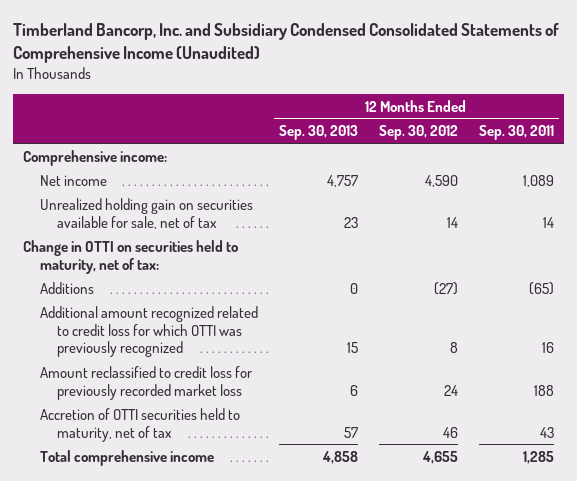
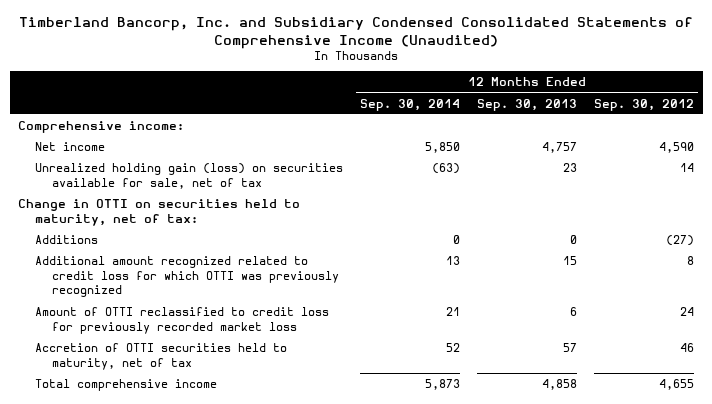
[478,125,554,141] Sep. 30, 2011 -> none
none -> [360,98,461,111] Sep. 30, 2014
[40,197,254,229] Unrealized holding gain on securities available for sale, net of tax -> [35,162,344,189] Unrealized holding gain (loss) on securities available for sale, net of tax
[40,365,254,400] Amount reclassified to credit loss for previously recorded market loss -> [35,306,330,334] Amount of OTTI reclassified to credit loss for previously recorded market loss

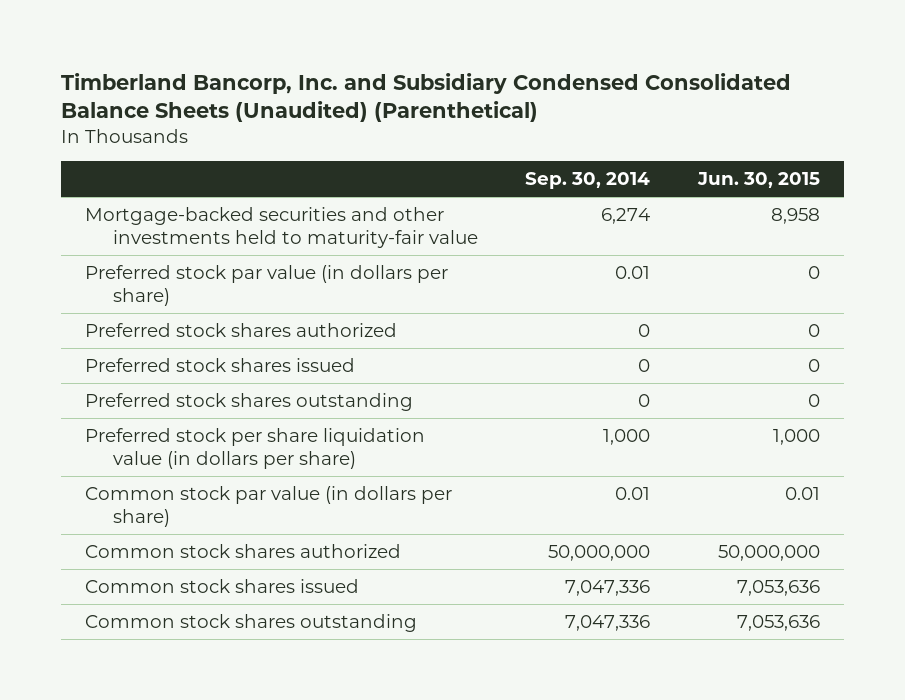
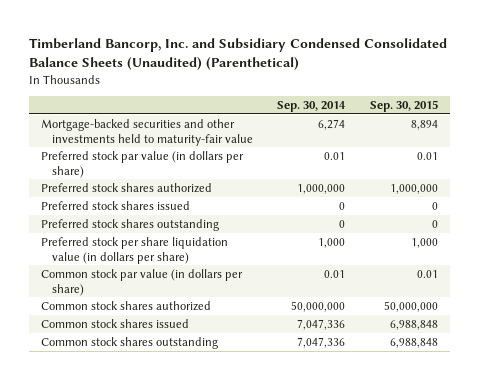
[696,172,820,189] Jun. 30, 2015 -> none
none -> [369,100,438,113] Sep. 30, 2015
[638,324,651,338] 0 -> [297,183,346,194] 1,000,000

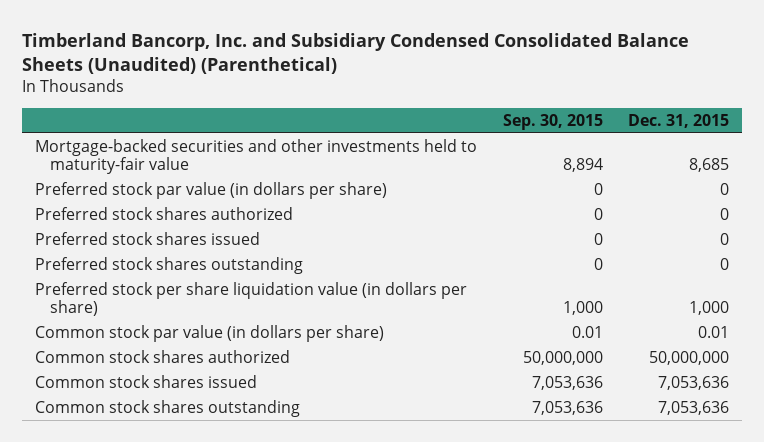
[277,101,347,113] Sep. 30, 2014 -> none
none -> [628,113,730,128] Dec. 31, 2015
[416,151,438,160] 0.01 -> [593,182,603,195] 0
[389,183,438,194] 1,000,000 -> [593,207,603,220] 0
[389,319,438,330] 6,988,848 -> [531,375,603,390] 7,053,636
[389,337,438,348] 6,988,848 -> [531,400,603,415] 7,053,636

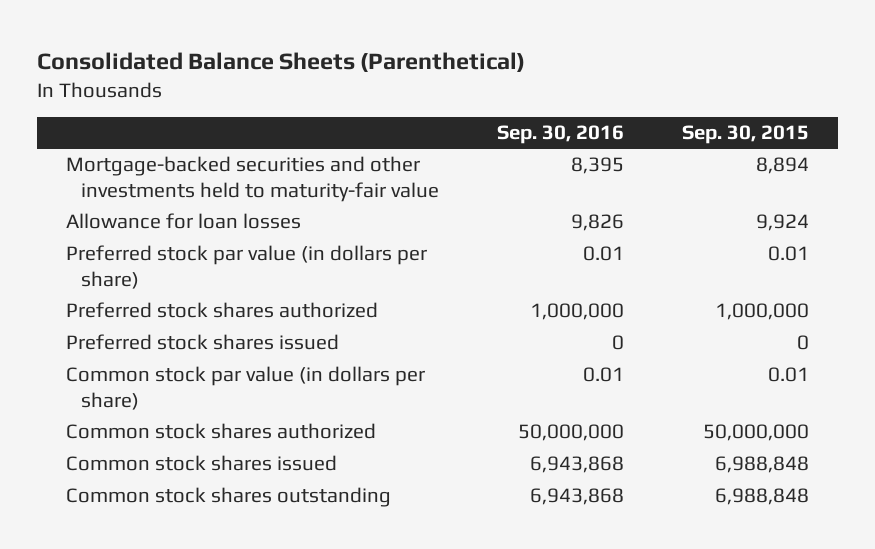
[22,32,690,75] Timberland Bancorp, Inc. and Subsidiary Condensed Consolidated Balance Sheets (Unaudited) (Parenthetical) -> [37,51,526,72] Consolidated Balance Sheets (Parenthetical)
[628,113,730,128] Dec. 31, 2015 -> none
none -> [496,125,624,145] Sep. 30, 2016
none -> [66,213,302,230] Allowance for loan losses
[593,182,603,195] 0 -> [768,246,810,262] 0.01
[593,207,603,220] 0 -> [715,303,810,321] 1,000,000
[35,256,304,274] Preferred stock shares outstanding -> none
[35,281,468,317] Preferred stock per share liquidation value (in dollars per share) -> none
[531,375,603,390] 7,053,636 -> [715,456,810,474] 6,988,848
[531,400,603,415] 7,053,636 -> [715,488,810,506] 6,988,848

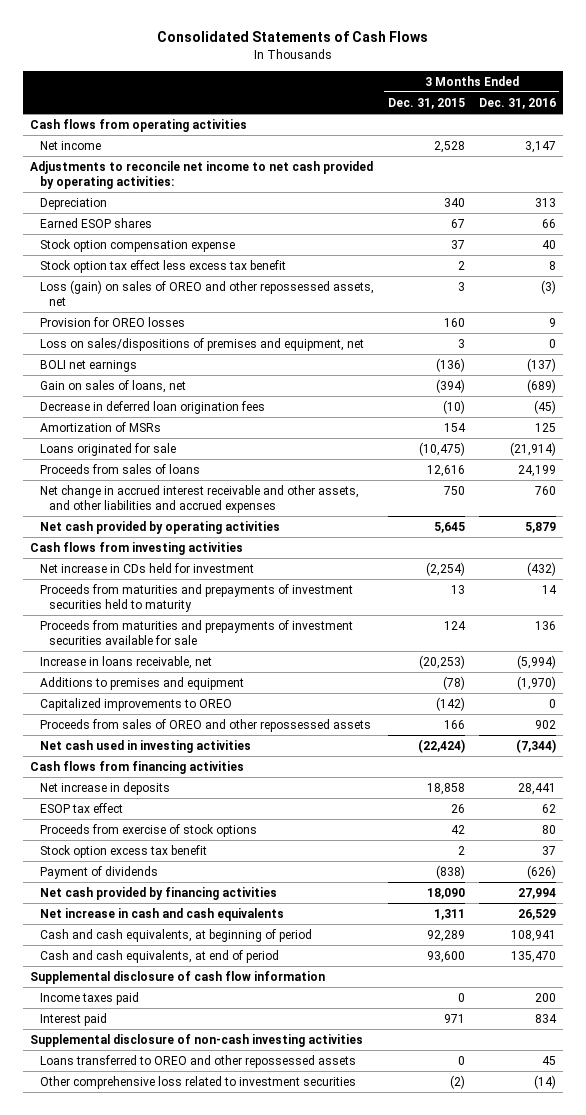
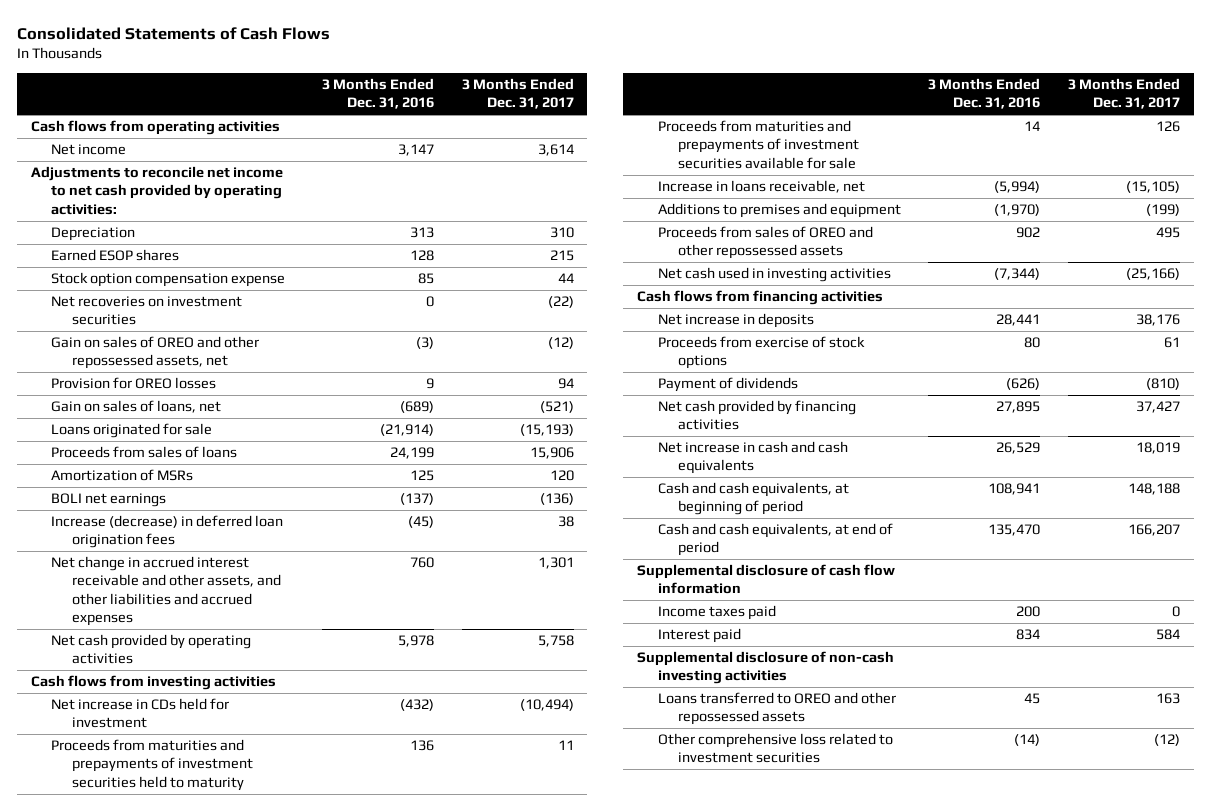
[387,97,465,109] Dec. 31, 2015 -> none
none -> [461,77,574,110] 3 Months Ended Dec. 31, 2017
[39,259,286,273] Stock option tax effect less excess tax benefit -> none
[541,218,556,228] 66 -> [409,250,434,262] 128
[541,239,556,249] 40 -> [417,273,434,285] 85
none -> [51,296,243,326] Net recoveries on investment securities
[39,279,374,306] Loss (gain) on sales of OREO and other repossessed assets, net -> [51,336,260,370] Gain on sales of OREO and other repossessed assets, net
[39,337,364,351] Loss on sales/dispositions of premises and equipment, net -> none
[39,400,265,414] Decrease in deferred loan origination fees -> none
[39,421,161,432] Amortization of MSRs -> [51,469,194,482] Amortization of MSRs
[39,359,137,372] BOLI net earnings -> [51,493,167,508] BOLI net earnings
none -> [51,515,284,549] Increase (decrease) in deferred loan origination fees
[524,521,556,533] 5,879 -> [397,635,434,648] 5,978
[541,584,557,594] 14 -> [409,740,434,752] 136
[534,620,556,630] 136 -> [1024,121,1041,132] 14
[39,697,232,711] Capitalized improvements to OREO -> none
[39,802,123,813] ESOP tax effect -> none
[39,844,207,858] Stock option excess tax benefit -> none
[517,887,556,899] 27,994 -> [996,401,1041,414] 27,895

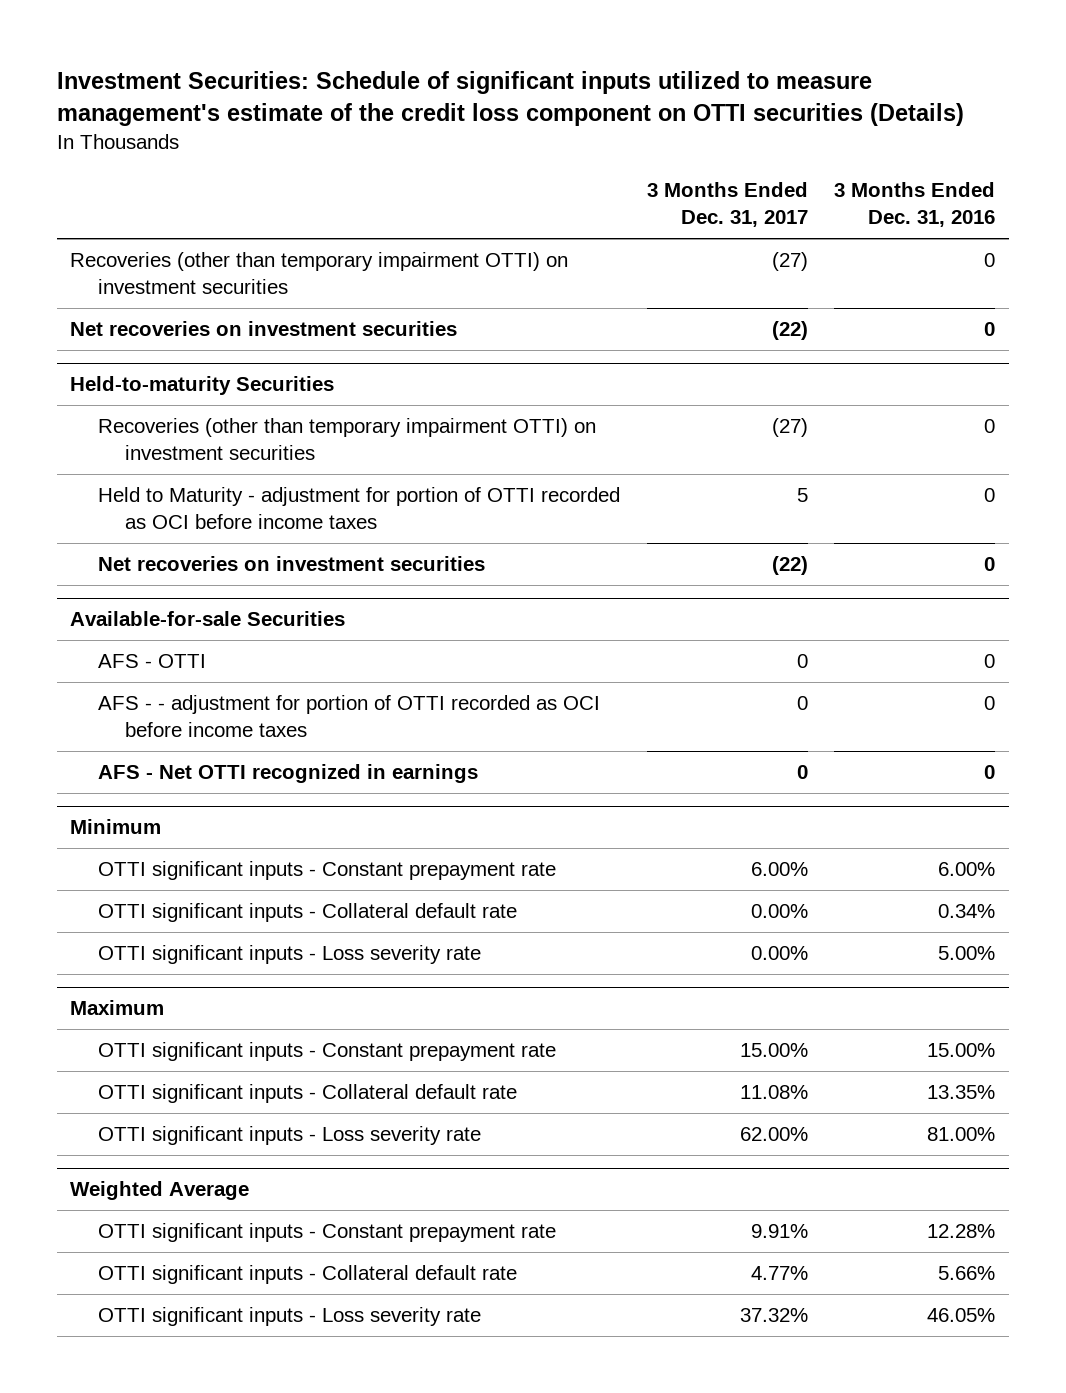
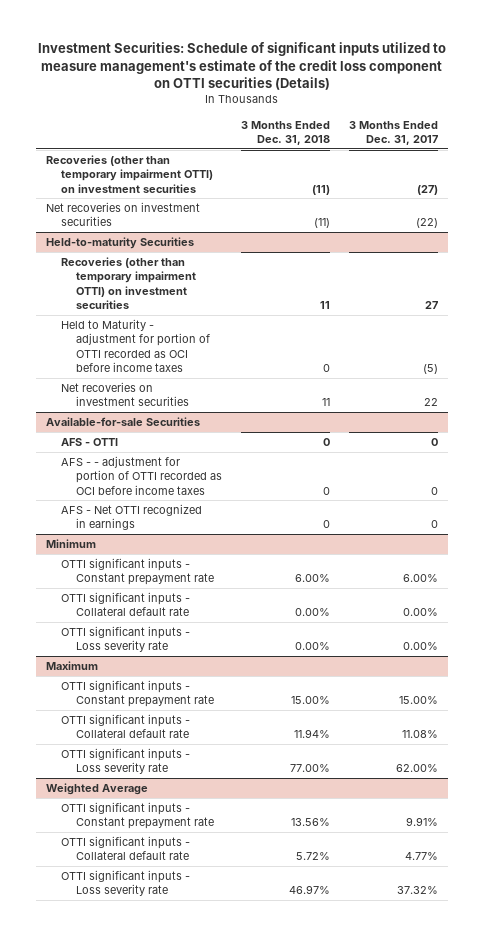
[834,182,996,228] 3 Months Ended Dec. 31, 2016 -> none
none -> [241,120,331,145] 3 Months Ended Dec. 31, 2018
[771,418,808,438] (27) -> [425,300,439,309] 27
[796,488,808,503] 5 -> [423,363,439,374] (5)
[771,556,808,576] (22) -> [424,398,439,407] 22

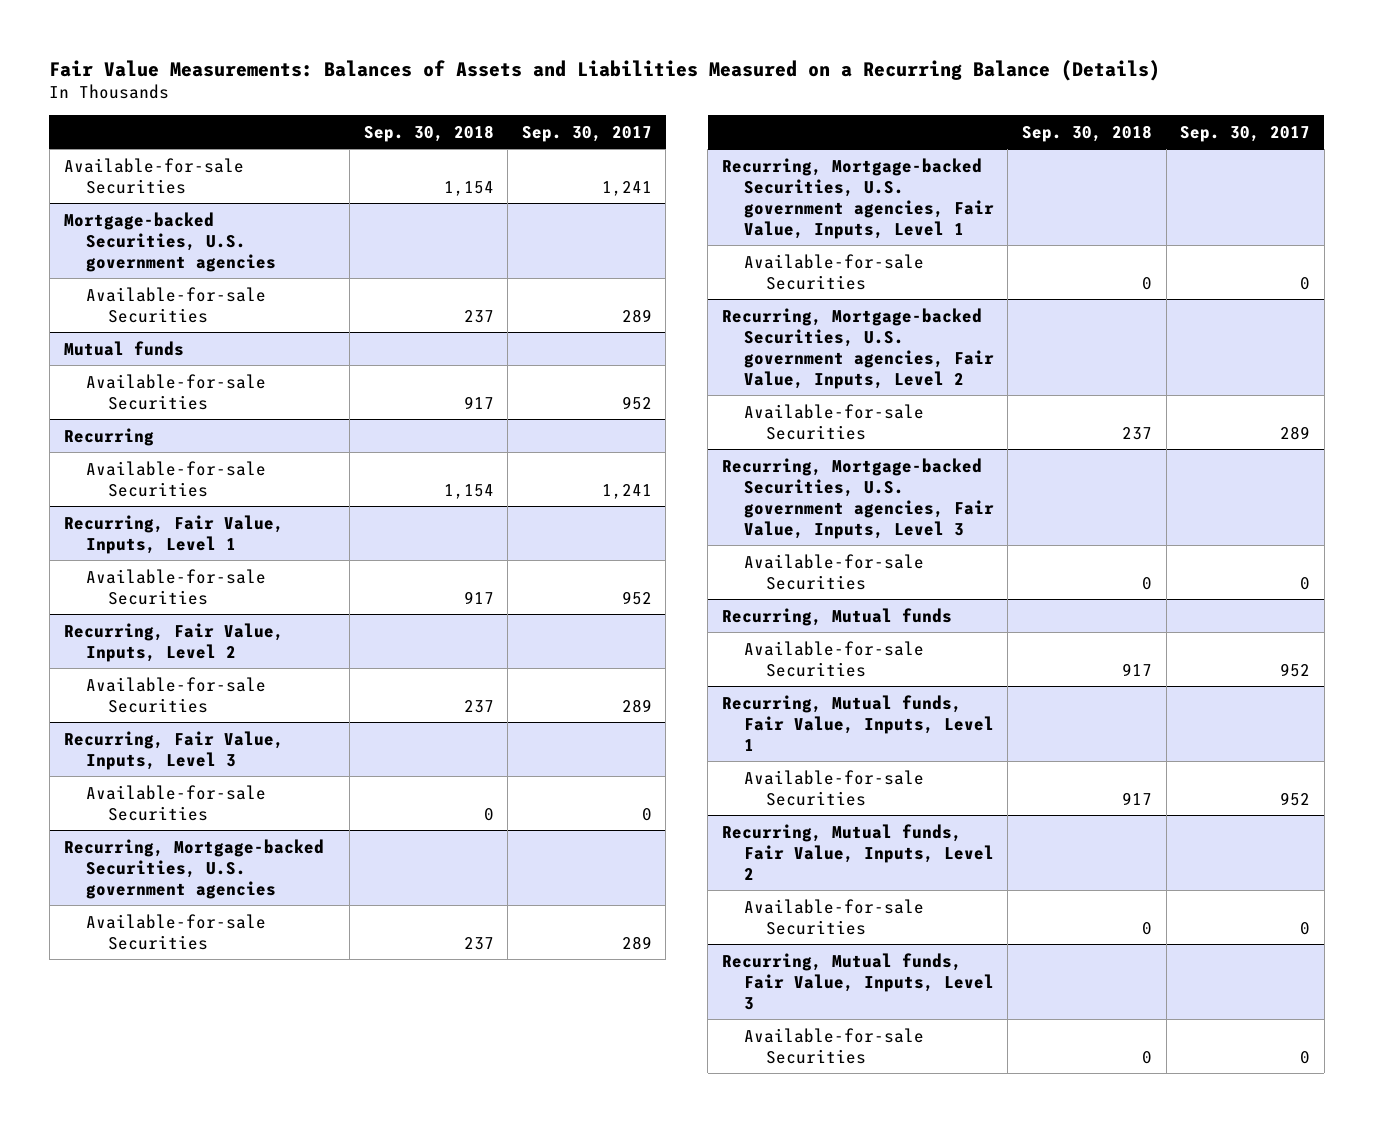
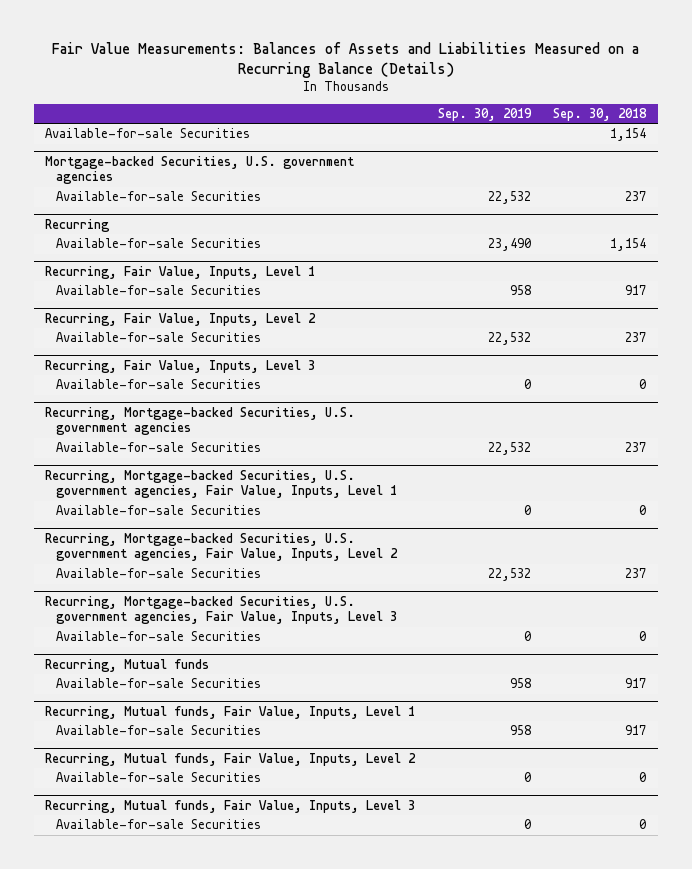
[521,125,652,142] Sep. 30, 2017 -> none
none -> [437,107,532,121] Sep. 30, 2019
[63,340,184,356] Mutual funds -> none
[85,373,266,410] Available-for-sale Securities -> none

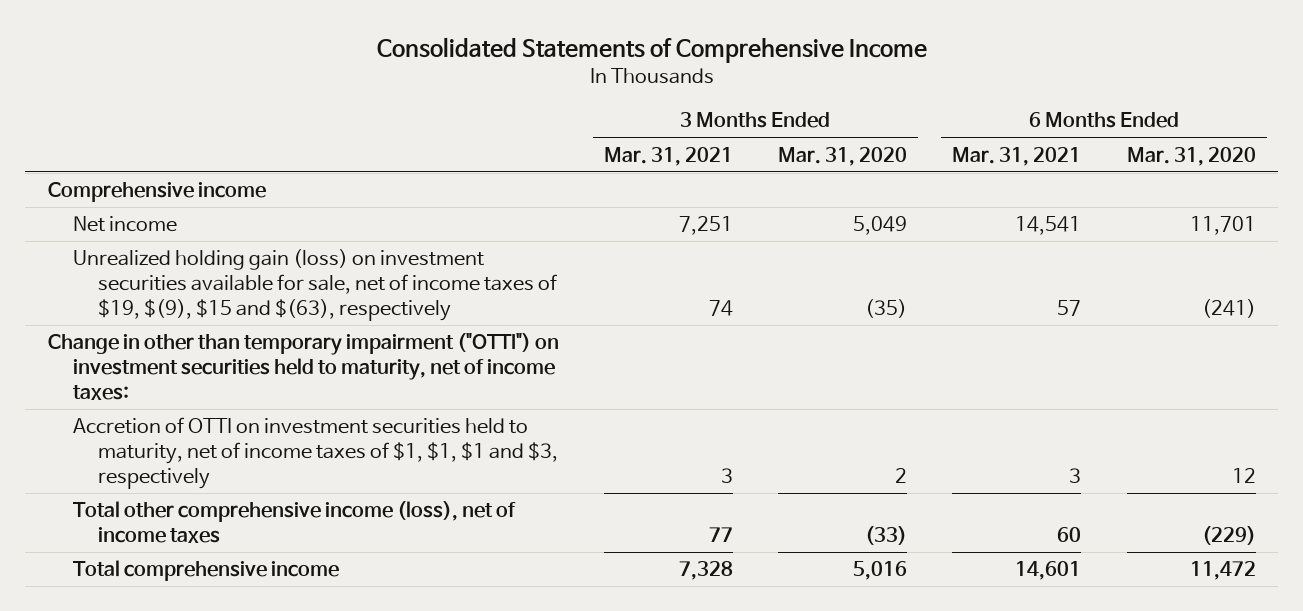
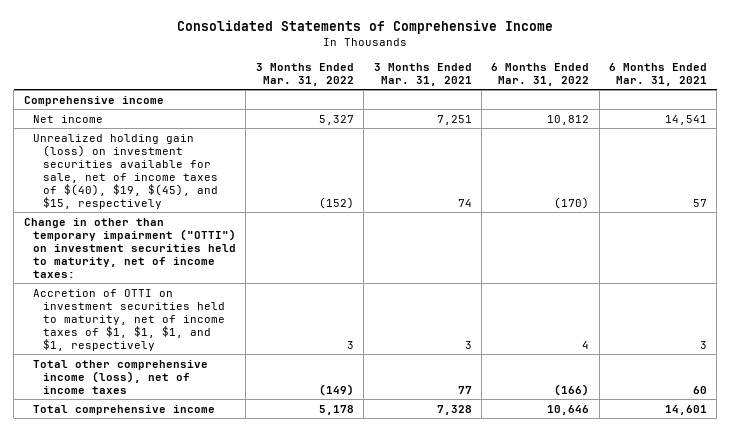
[778,146,908,166] Mar. 31, 2020 -> none
[1126,146,1256,166] Mar. 31, 2020 -> none
none -> [255,62,354,86] 3 Months Ended Mar. 31, 2022
none -> [491,62,590,86] 6 Months Ended Mar. 31, 2022
[72,249,558,321] Unrealized holding gain (loss) on investment securities available for sale, net of income taxes of $19, $(9), $15 and $(63), respectively -> [33,133,218,209] Unrealized holding gain (loss) on investment securities available for sale, net of income taxes of $(40), $19, $(45), and $15, respectively
[72,417,559,489] Accretion of OTTI on investment securities held to maturity, net of income taxes of $1, $1, $1 and $3, respectively -> [33,288,225,351] Accretion of OTTI on investment securities held to maturity, net of income taxes of $1, $1, $1, and $1, respectively

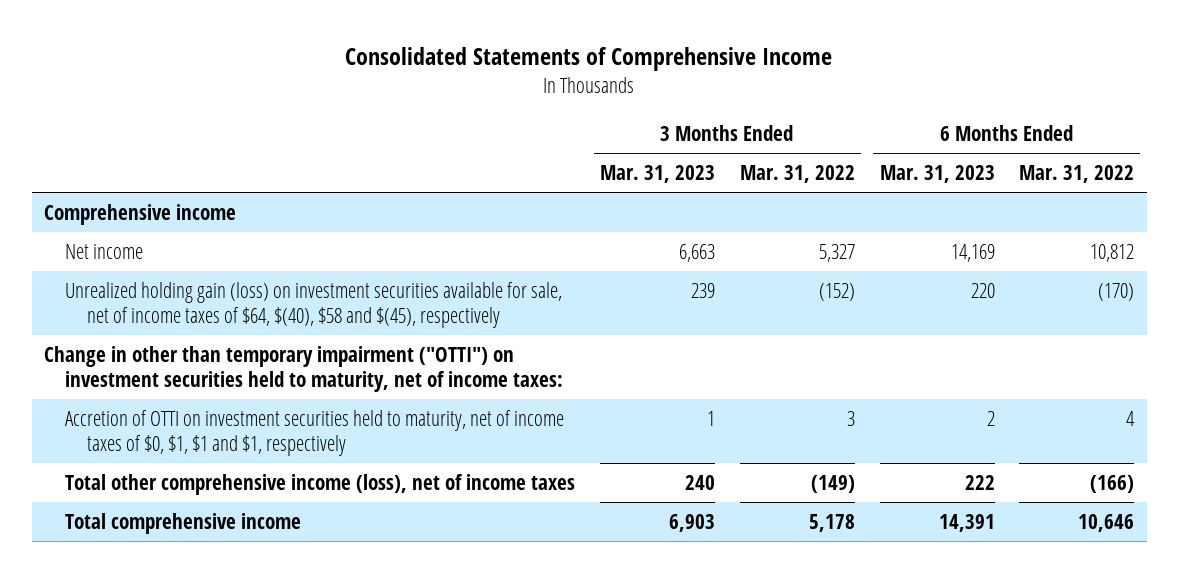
[373,62,472,86] 3 Months Ended Mar. 31, 2021 -> none
[608,62,707,86] 6 Months Ended Mar. 31, 2021 -> none
none -> [600,165,716,184] Mar. 31, 2023
none -> [879,165,995,184] Mar. 31, 2023
[33,133,218,209] Unrealized holding gain (loss) on investment securities available for sale, net of income taxes of $(40), $19, $(45), and $15, respectively -> [65,282,563,328] Unrealized holding gain (loss) on investment securities available for sale, net of income taxes of $64, $(40), $58 and $(45), respectively
[33,288,225,351] Accretion of OTTI on investment securities held to maturity, net of income taxes of $1, $1, $1, and $1, respectively -> [65,410,565,456] Accretion of OTTI on investment securities held to maturity, net of income taxes of $0, $1, $1 and $1, respectively

